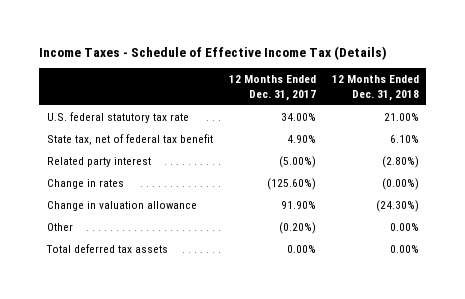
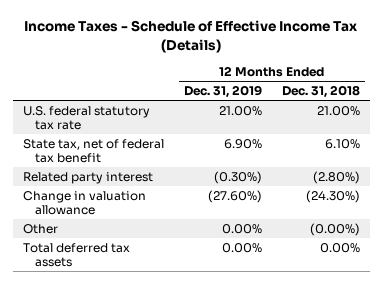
[228,75,316,102] 12 Months Ended Dec. 31, 2017 -> none
none -> [183,85,262,99] Dec. 31, 2019
[46,178,124,189] Change in rates -> none
[389,222,419,231] 0.00% -> [310,222,361,236] (0.00%)

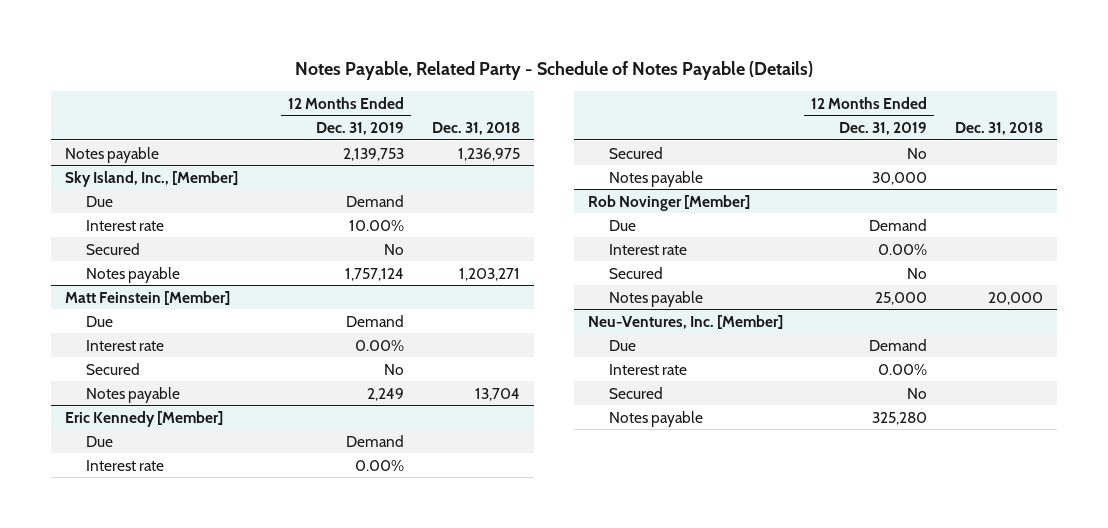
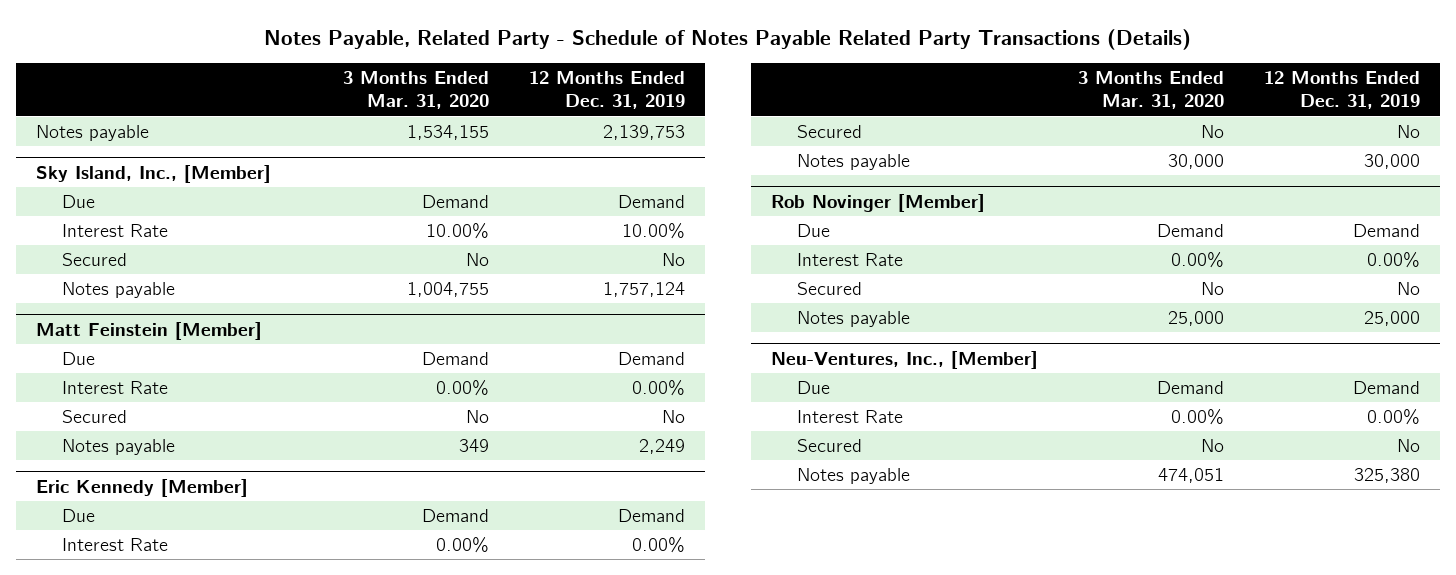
[294,61,813,81] Notes Payable, Related Party - Schedule of Notes Payable (Details) -> [264,28,1192,50] Notes Payable, Related Party - Schedule of Notes Payable Related Party Transactions (Details)
[432,121,521,135] Dec. 31, 2018 -> none
none -> [343,71,490,110] 3 Months Ended Mar. 31, 2020
[86,219,165,231] Interest rate -> [62,223,169,237] Interest Rate
[86,339,165,351] Interest rate -> [62,380,169,394] Interest Rate
[86,459,165,471] Interest rate -> [62,537,169,551] Interest Rate
[608,243,687,255] Interest rate -> [796,252,903,266] Interest Rate
[587,314,783,329] Neu-Ventures, Inc. [Member] -> [771,350,1039,369] Neu-Ventures, Inc., [Member]
[608,363,687,375] Interest rate -> [796,409,903,423] Interest Rate
[871,411,927,425] 325,280 -> [1354,467,1421,483] 325,380

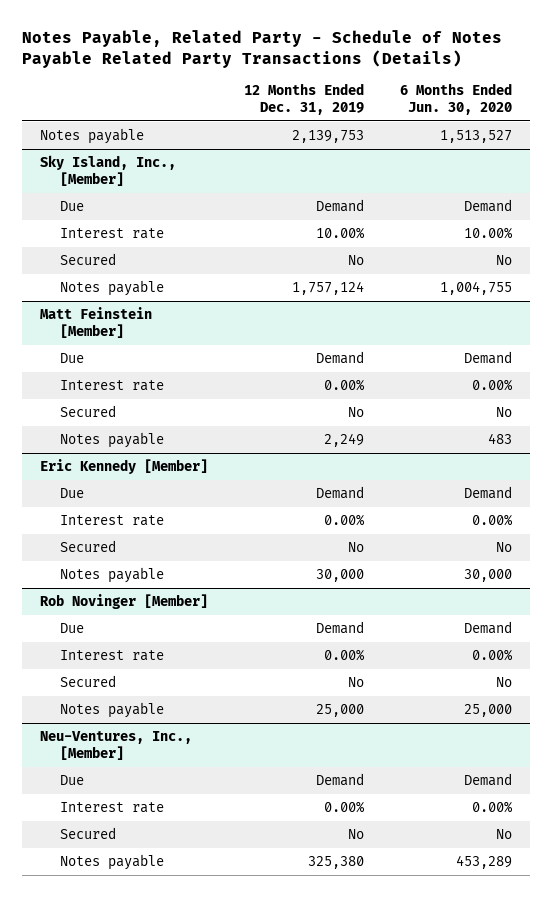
[343,71,490,110] 3 Months Ended Mar. 31, 2020 -> none
none -> [399,83,512,116] 6 Months Ended Jun. 30, 2020
[62,223,169,237] Interest Rate -> [59,228,164,240] Interest rate
[62,380,169,394] Interest Rate -> [59,380,164,392] Interest rate
[62,537,169,551] Interest Rate -> [59,515,164,527] Interest rate
[796,252,903,266] Interest Rate -> [59,650,164,662] Interest rate
[796,409,903,423] Interest Rate -> [59,802,164,814] Interest rate

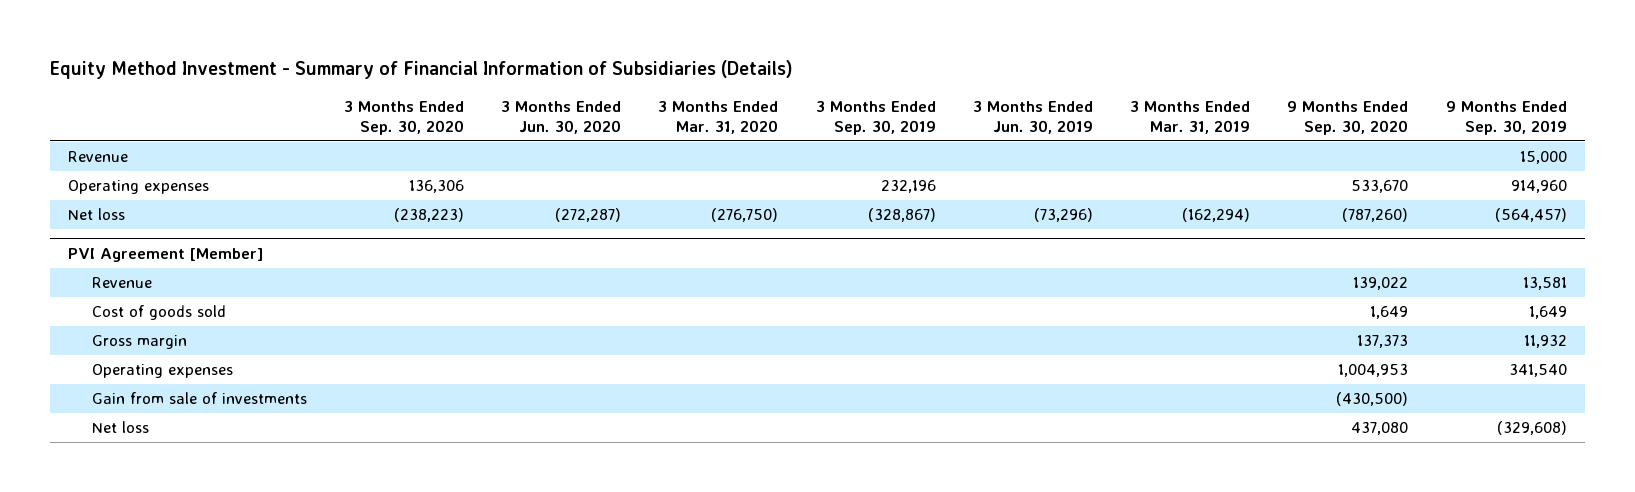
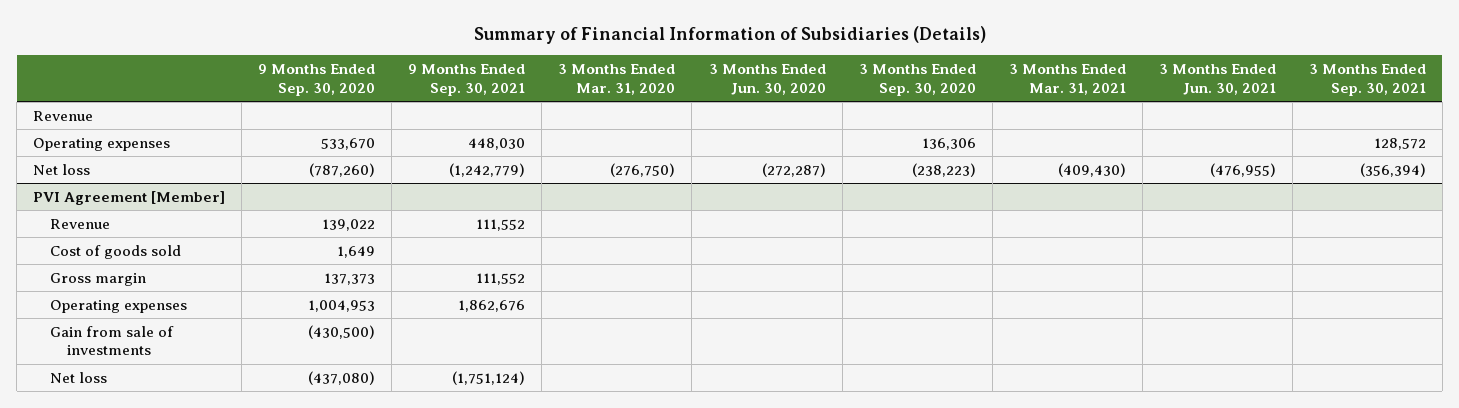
[49,60,793,80] Equity Method Investment - Summary of Financial Information of Subsidiaries (Details) -> [473,26,986,45] Summary of Financial Information of Subsidiaries (Details)
[815,101,936,135] 3 Months Ended Sep. 30, 2019 -> none
[972,101,1093,134] 3 Months Ended Jun. 30, 2019 -> none
[1130,101,1251,134] 3 Months Ended Mar. 31, 2019 -> none
[1445,101,1567,135] 9 Months Ended Sep. 30, 2019 -> none
none -> [408,64,526,96] 9 Months Ended Sep. 30, 2021
none -> [1008,64,1126,95] 3 Months Ended Mar. 31, 2021
none -> [1158,64,1276,95] 3 Months Ended Jun. 30, 2021
none -> [1308,64,1426,96] 3 Months Ended Sep. 30, 2021
[1351,422,1409,436] 437,080 -> [308,370,376,385] (437,080)

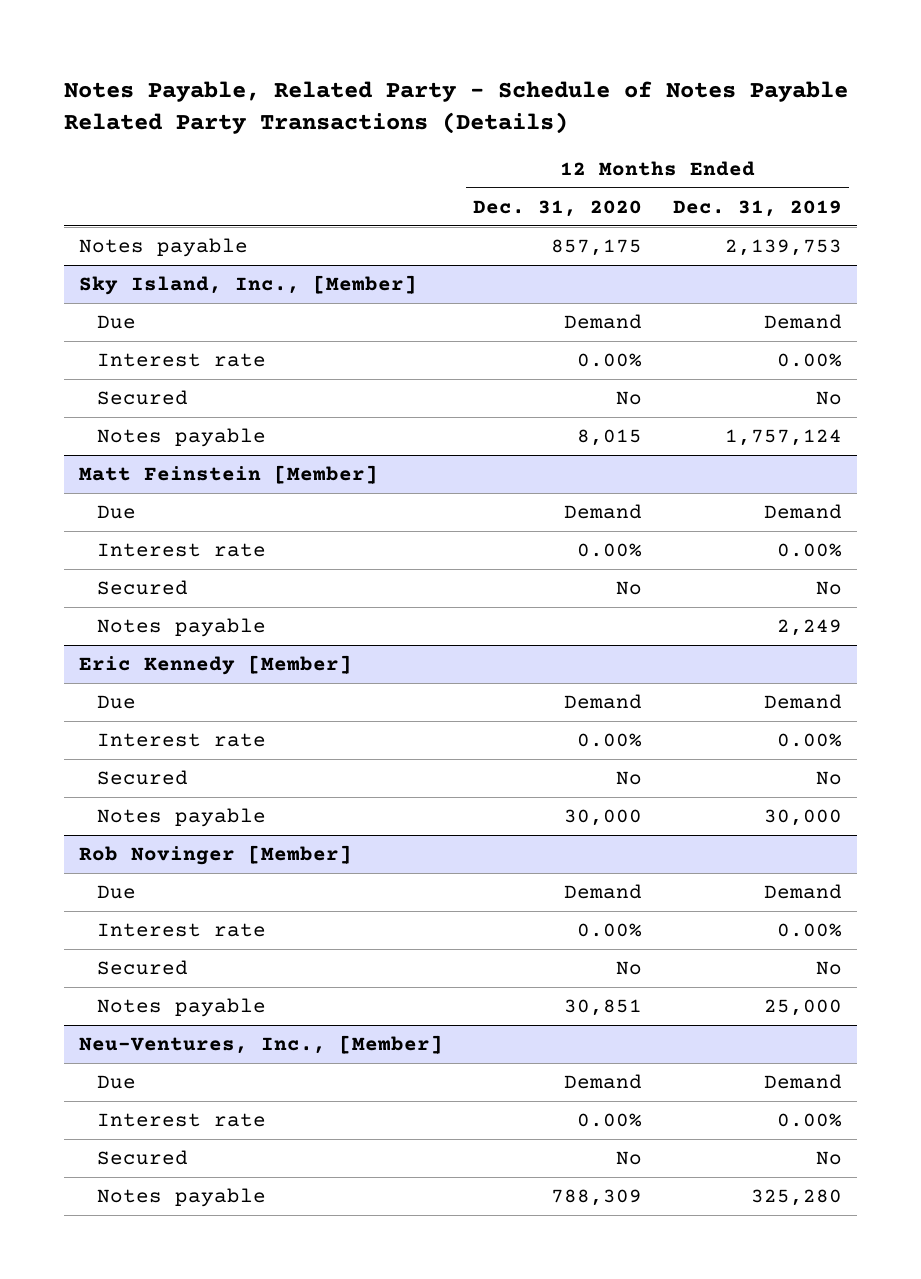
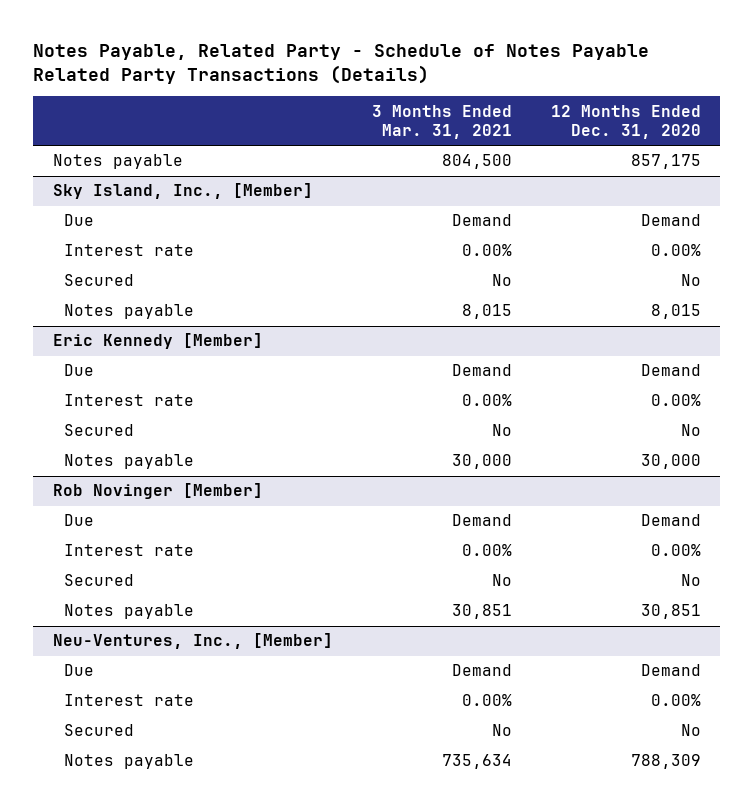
[672,199,842,217] Dec. 31, 2019 -> none
none -> [371,104,512,140] 3 Months Ended Mar. 31, 2021
[79,464,379,484] Matt Feinstein [Member] -> none
[96,504,136,519] Due -> none
[96,542,266,557] Interest rate -> none
[96,579,188,595] Secured -> none
[96,617,266,637] Notes payable -> none

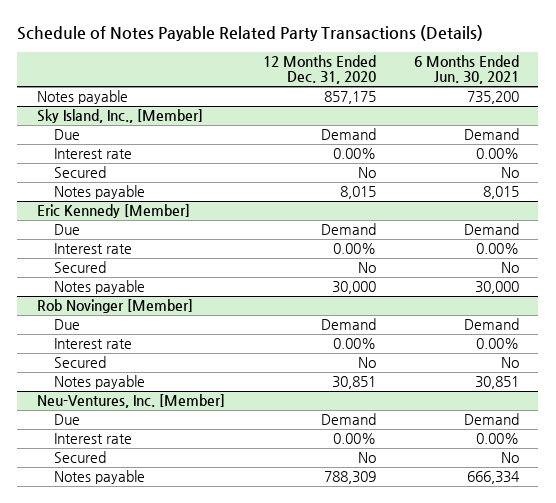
[33,44,650,84] Notes Payable, Related Party - Schedule of Notes Payable Related Party Transactions (Details) -> [17,25,484,42] Schedule of Notes Payable Related Party Transactions (Details)
[371,104,512,140] 3 Months Ended Mar. 31, 2021 -> none
none -> [414,54,520,85] 6 Months Ended Jun. 30, 2021
[52,633,333,650] Neu-Ventures, Inc., [Member] -> [36,394,225,409] Neu-Ventures, Inc. [Member]

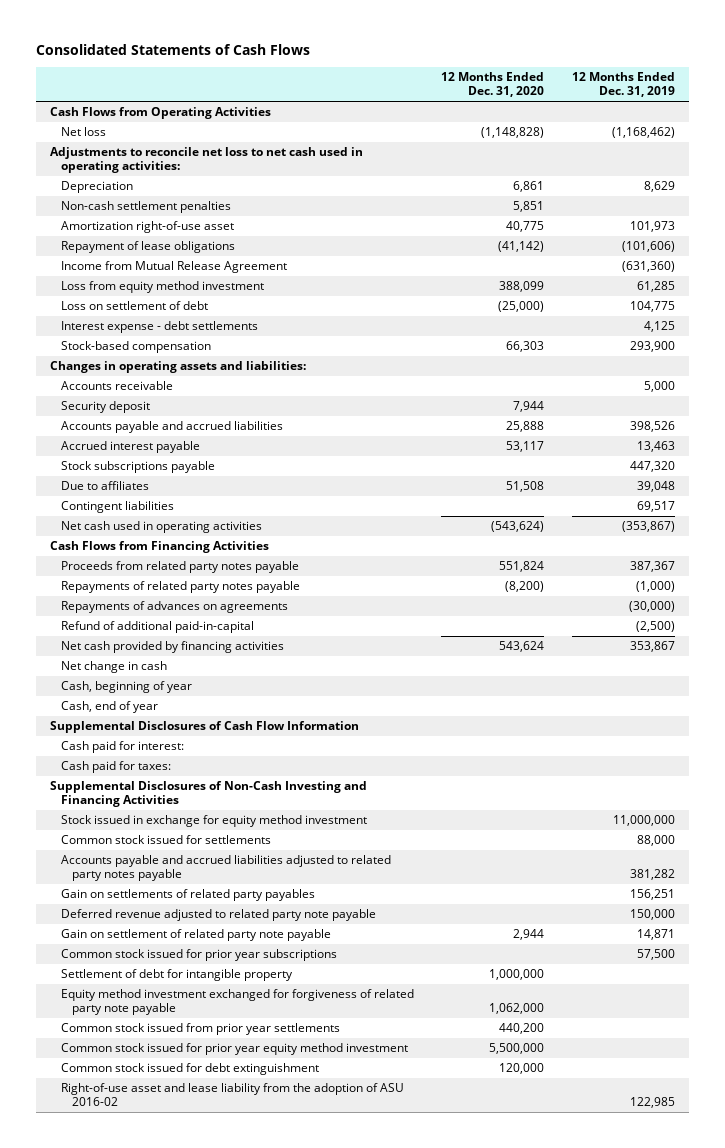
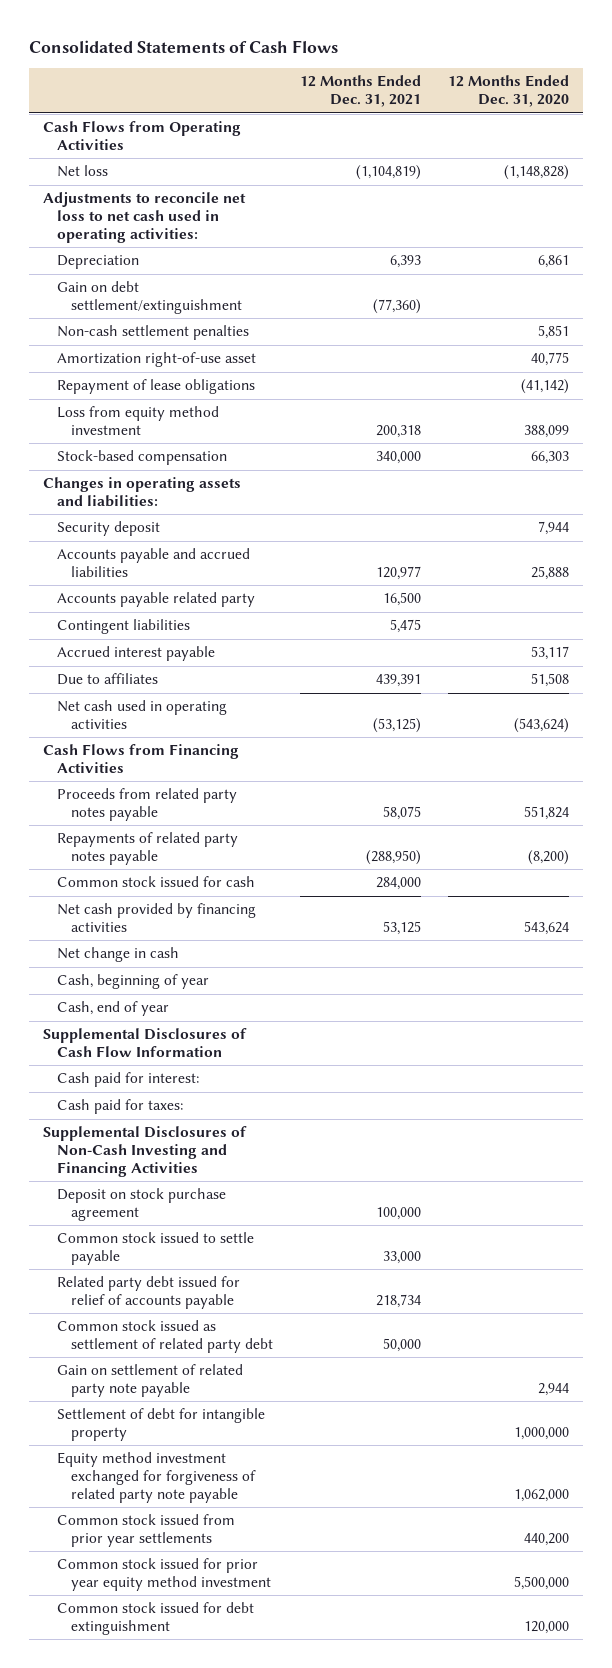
[572,72,676,98] 12 Months Ended Dec. 31, 2019 -> none
none -> [300,75,422,108] 12 Months Ended Dec. 31, 2021
none -> [56,281,242,315] Gain on debt settlement/extinguishment
[60,261,287,274] Income from Mutual Release Agreement -> none
[60,301,208,311] Loss on settlement of debt -> none
[60,321,258,334] Interest expense - debt settlements -> none
[60,381,173,391] Accounts receivable -> none
none -> [56,592,255,608] Accounts payable related party
[60,501,174,514] Contingent liabilities -> [56,619,190,635] Contingent liabilities
[60,461,215,474] Stock subscriptions payable -> none
[60,601,288,614] Repayments of advances on agreements -> none
[60,621,254,634] Refund of additional paid-in-capital -> none
none -> [56,876,255,888] Common stock issued for cash
[60,815,367,828] Stock issued in exchange for equity method investment -> none
[60,835,271,845] Common stock issued for settlements -> none
[60,855,391,882] Accounts payable and accrued liabilities adjusted to related party notes payable -> none
[60,889,315,902] Gain on settlements of related party payables -> none
[60,909,376,922] Deferred revenue adjusted to related party note payable -> none
none -> [56,1188,226,1222] Deposit on stock purchase agreement
none -> [56,1232,254,1266] Common stock issued to settle payable
none -> [56,1276,240,1310] Related party debt issued for relief of accounts payable
none -> [56,1320,273,1354] Common stock issued as settlement of related party debt
[60,949,337,962] Common stock issued for prior year subscriptions -> none
[60,1083,404,1107] Right-of-use asset and lease liability from the adoption of ASU 2016-02 -> none

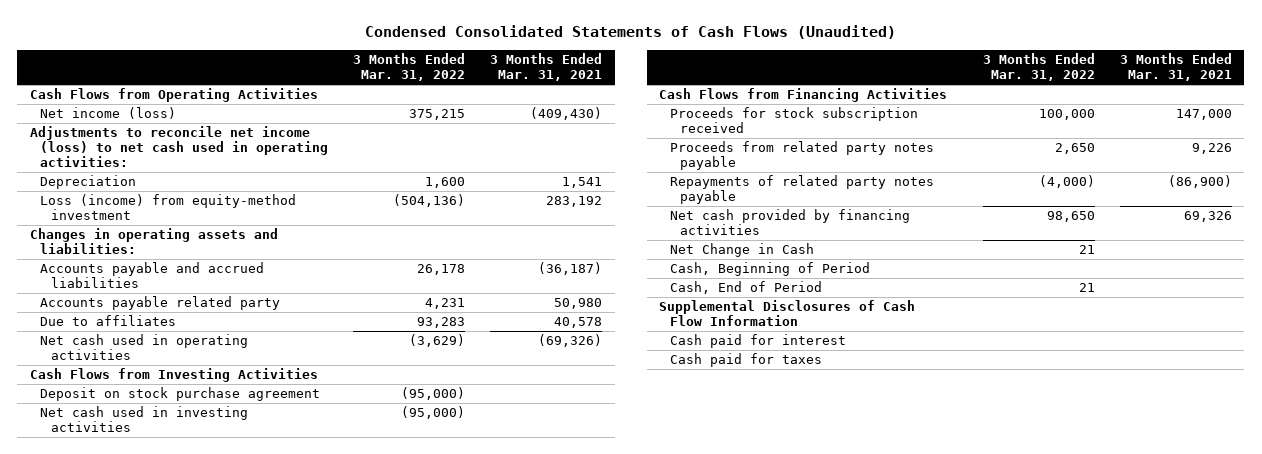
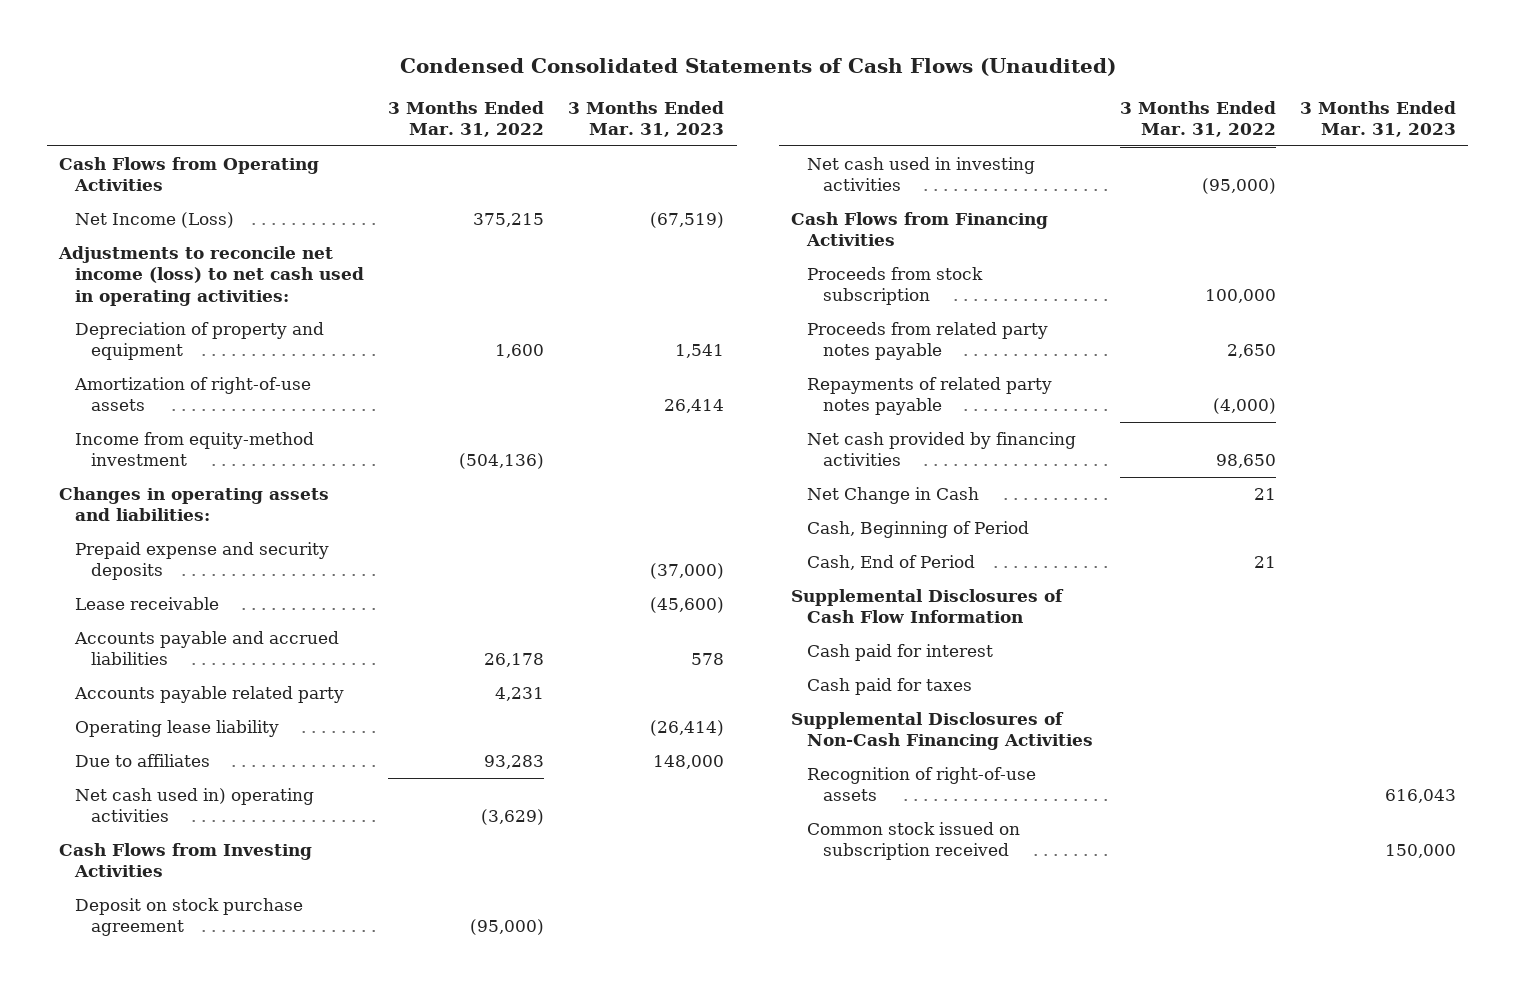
[490,53,603,82] 3 Months Ended Mar. 31, 2021 -> none
none -> [568,100,725,137] 3 Months Ended Mar. 31, 2023
[40,107,177,120] Net income (loss) -> [75,212,235,229] Net Income (Loss)
[40,175,137,190] Depreciation -> [75,322,325,361] Depreciation of property and equipment
none -> [74,377,312,412] Amortization of right-of-use assets
[40,194,297,221] Loss (income) from equity-method investment -> [75,432,315,467] Income from equity-method investment
none -> [75,542,330,581] Prepaid expense and security deposits
none -> [75,597,220,611] Lease receivable
none -> [75,720,280,738] Operating lease liability
[40,334,249,361] Net cash used in operating activities -> [75,788,315,823] Net cash used in) operating activities
[669,107,918,134] Proceeds for stock subscription received -> [806,267,983,306] Proceeds from stock subscription
none -> [790,712,1093,751] Supplemental Disclosures of Non-Cash Financing Activities
none -> [806,767,1036,802] Recognition of right-of-use assets
none -> [806,822,1020,861] Common stock issued on subscription received

